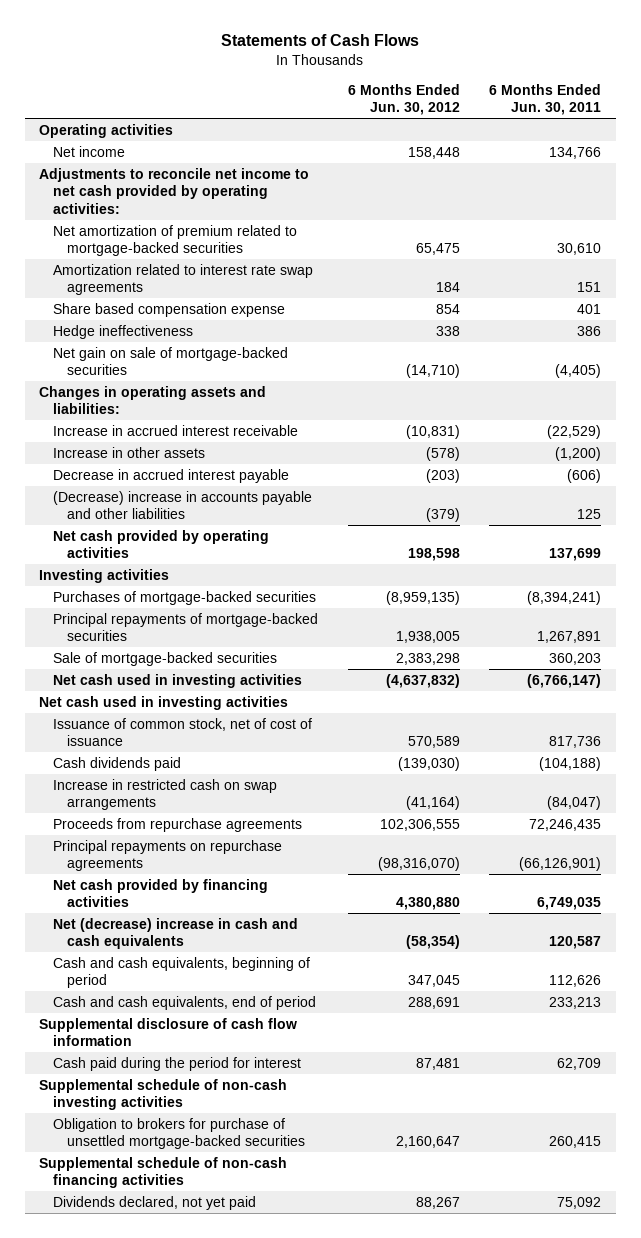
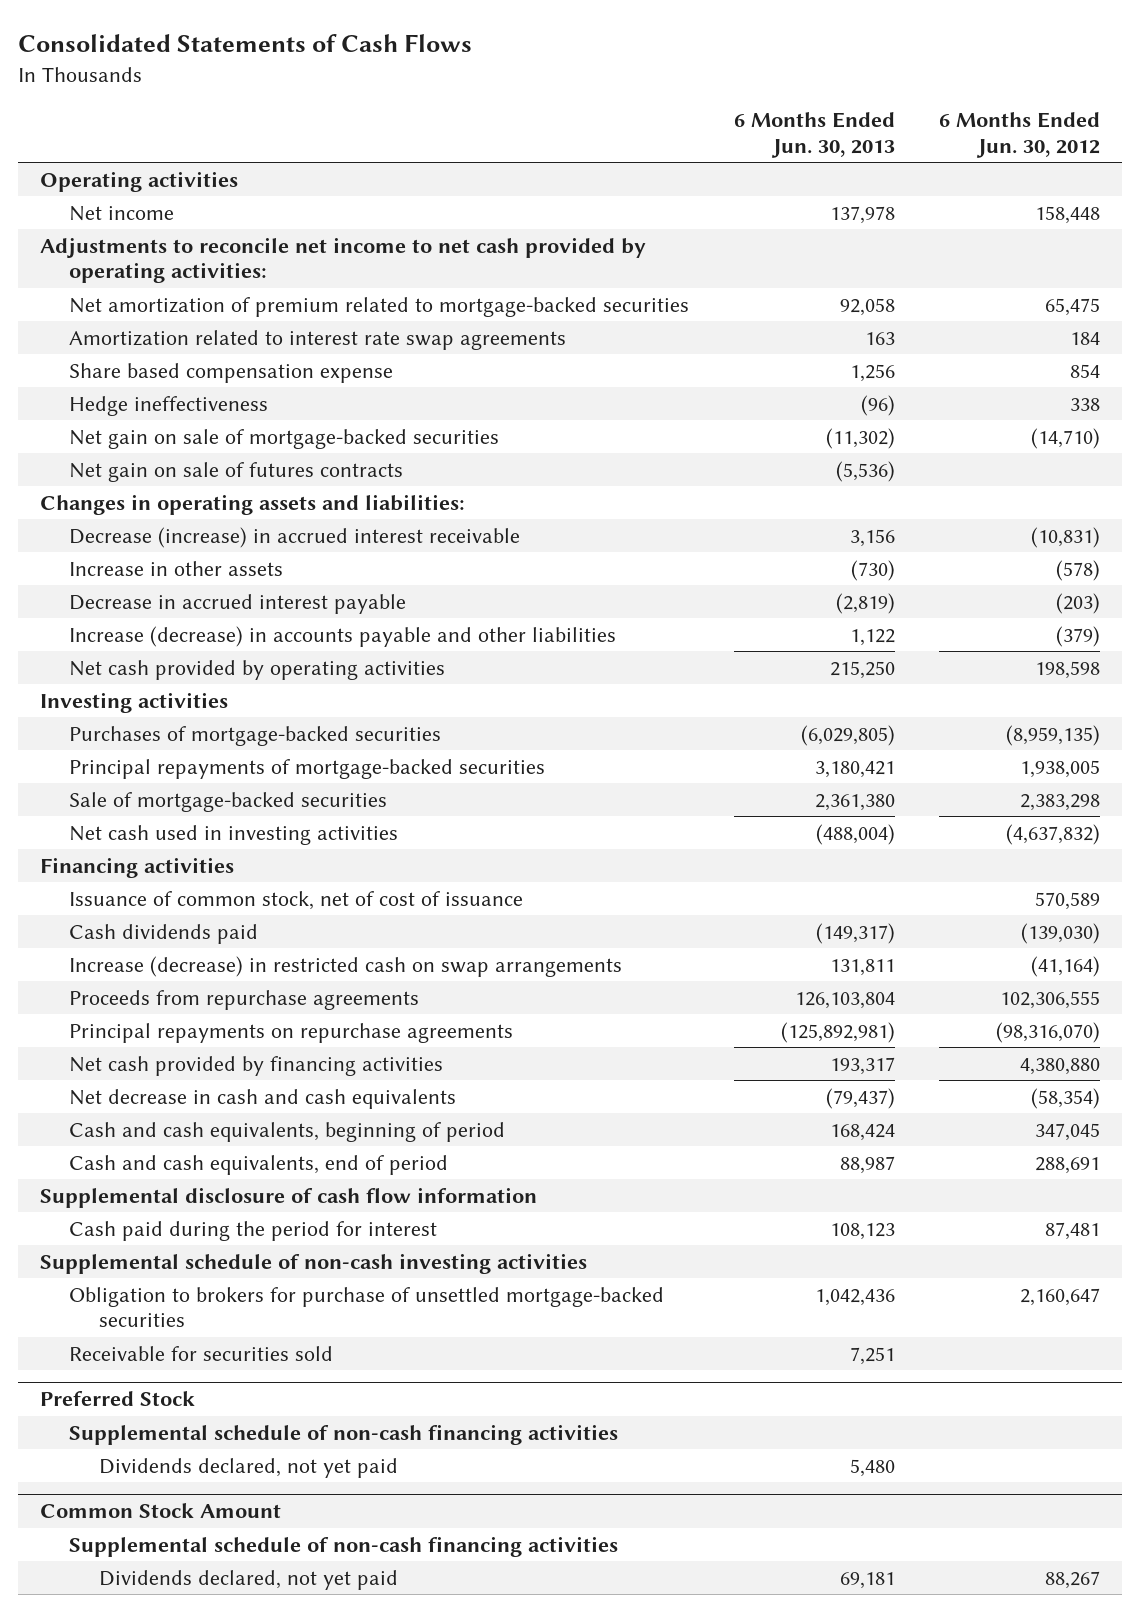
[221,34,420,47] Statements of Cash Flows -> [17,33,472,52] Consolidated Statements of Cash Flows
[489,83,602,116] 6 Months Ended Jun. 30, 2011 -> none
none -> [733,112,895,158] 6 Months Ended Jun. 30, 2013
none -> [69,461,404,482] Net gain on sale of futures contracts
[53,424,299,436] Increase in accrued interest receivable -> [69,526,521,548] Decrease (increase) in accrued interest receivable
[53,490,313,520] (Decrease) increase in accounts payable and other liabilities -> [69,625,617,647] Increase (decrease) in accounts payable and other liabilities
[39,695,289,710] Net cash used in investing activities -> [39,856,234,878] Financing activities
[53,778,278,811] Increase in restricted cash on swap arrangements -> [69,955,623,977] Increase (decrease) in restricted cash on swap arrangements
[53,917,299,950] Net (decrease) increase in cash and cash equivalents -> [69,1088,457,1109] Net decrease in cash and cash equivalents
none -> [69,1345,334,1361] Receivable for securities sold
none -> [39,1391,195,1407] Preferred Stock
none -> [98,1457,398,1478] Dividends declared, not yet paid
none -> [39,1503,281,1519] Common Stock Amount
none -> [69,1535,619,1557] Supplemental schedule of non-cash financing activities

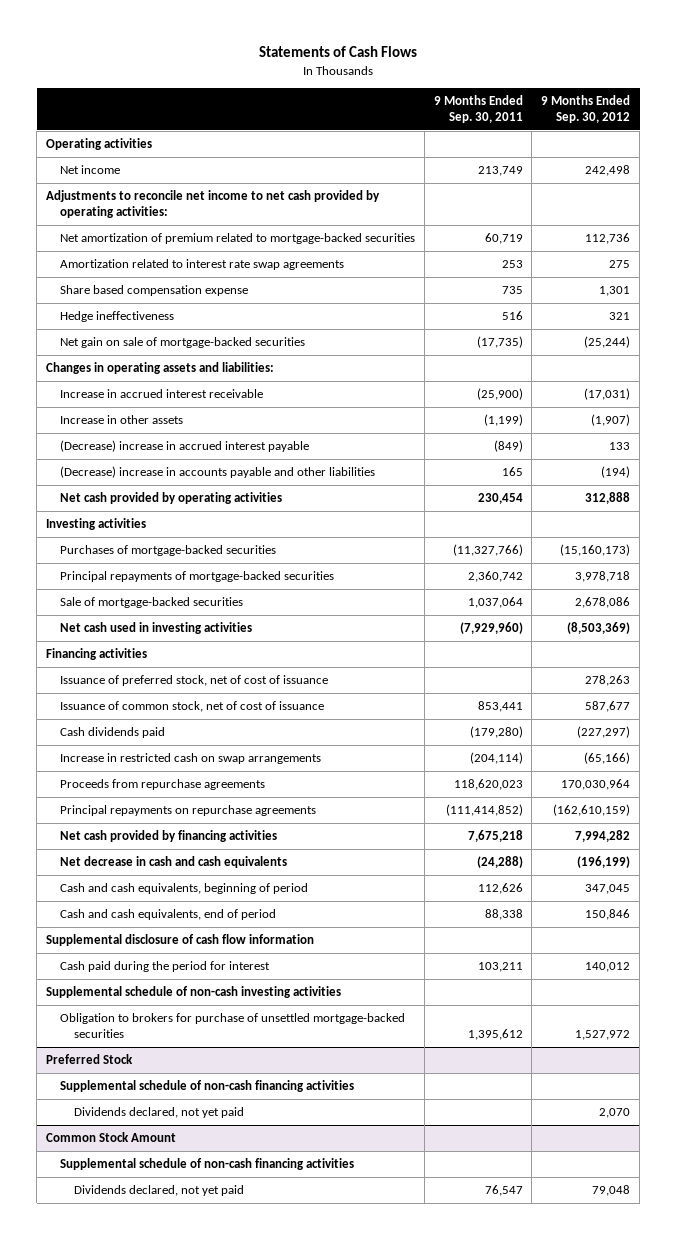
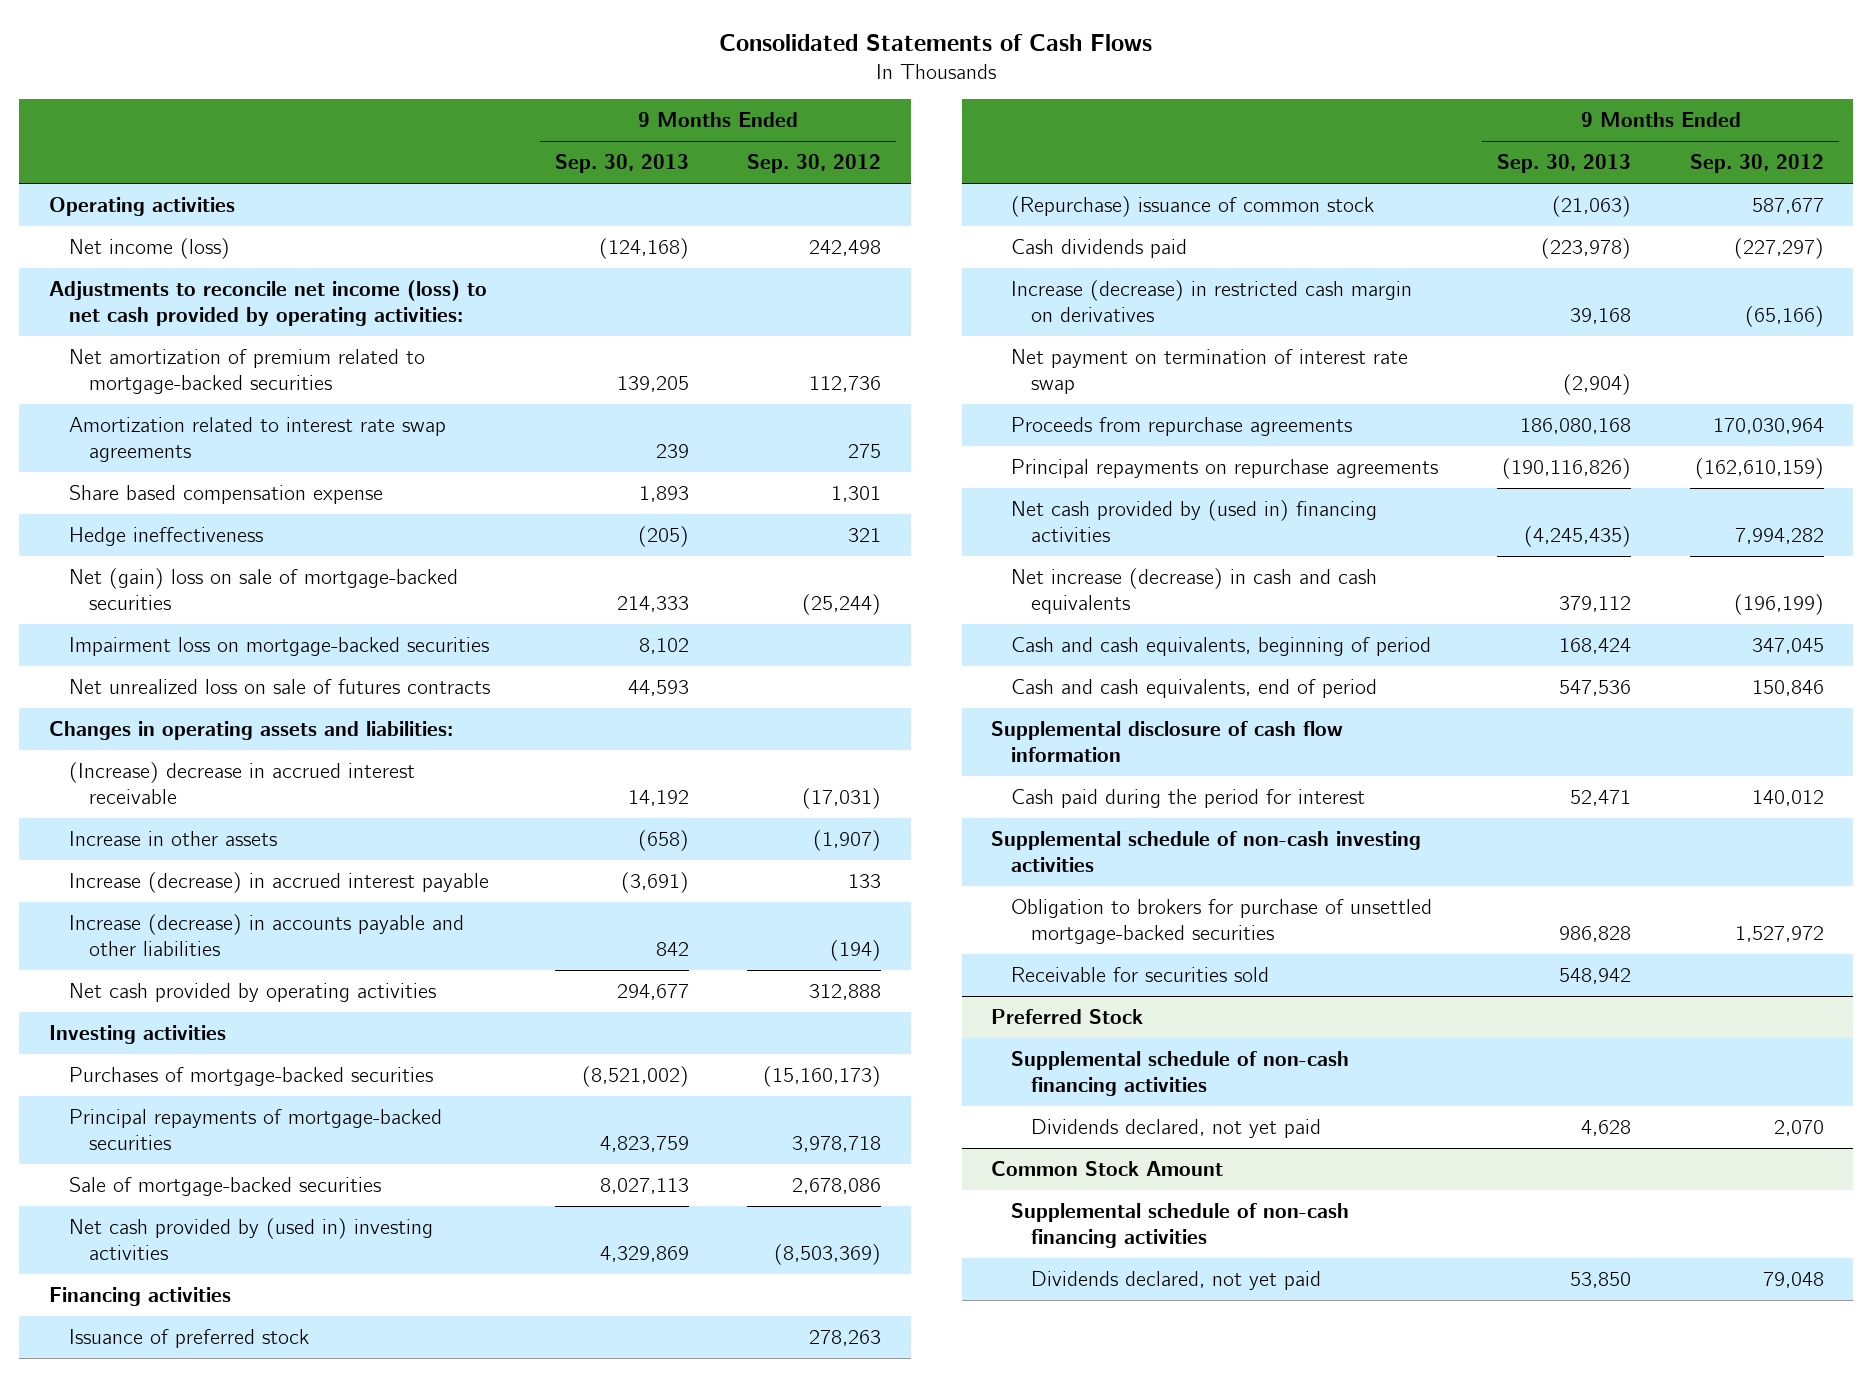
[259,46,418,58] Statements of Cash Flows -> [719,33,1153,51] Consolidated Statements of Cash Flows
[433,95,523,124] 9 Months Ended Sep. 30, 2011 -> none
none -> [554,154,689,174] Sep. 30, 2013
[59,165,120,175] Net income -> [68,238,230,260] Net income (loss)
[46,190,381,219] Adjustments to reconcile net income to net cash provided by operating activities: -> [48,280,487,327] Adjustments to reconcile net income (loss) to net cash provided by operating activities:
[59,337,305,349] Net gain on sale of mortgage-backed securities -> [68,568,458,611] Net (gain) loss on sale of mortgage-backed securities
none -> [68,637,489,657] Impairment loss on mortgage-backed securities
none -> [68,679,490,695] Net unrealized loss on sale of futures contracts
[59,389,263,399] Increase in accrued interest receivable -> [68,762,415,805] (Increase) decrease in accrued interest receivable
[59,440,309,453] (Decrease) increase in accrued interest payable -> [68,872,489,894] Increase (decrease) in accrued interest payable
[59,466,375,479] (Decrease) increase in accounts payable and other liabilities -> [68,914,464,957] Increase (decrease) in accounts payable and other liabilities
[59,622,252,635] Net cash used in investing activities -> [68,1218,433,1261] Net cash provided by (used in) investing activities
[59,675,328,687] Issuance of preferred stock, net of cost of issuance -> [68,1329,309,1349] Issuance of preferred stock
[59,701,324,713] Issuance of common stock, net of cost of issuance -> [1011,196,1375,218] (Repurchase) issuance of common stock
[59,753,321,765] Increase in restricted cash on swap arrangements -> [1011,280,1413,323] Increase (decrease) in restricted cash margin on derivatives
none -> [1011,349,1409,395] Net payment on termination of interest rate swap
[59,830,277,843] Net cash provided by financing activities -> [1011,500,1378,543] Net cash provided by (used in) financing activities
[59,856,287,869] Net decrease in cash and cash equivalents -> [1011,568,1378,615] Net increase (decrease) in cash and cash equivalents
none -> [1011,967,1270,983] Receivable for securities sold

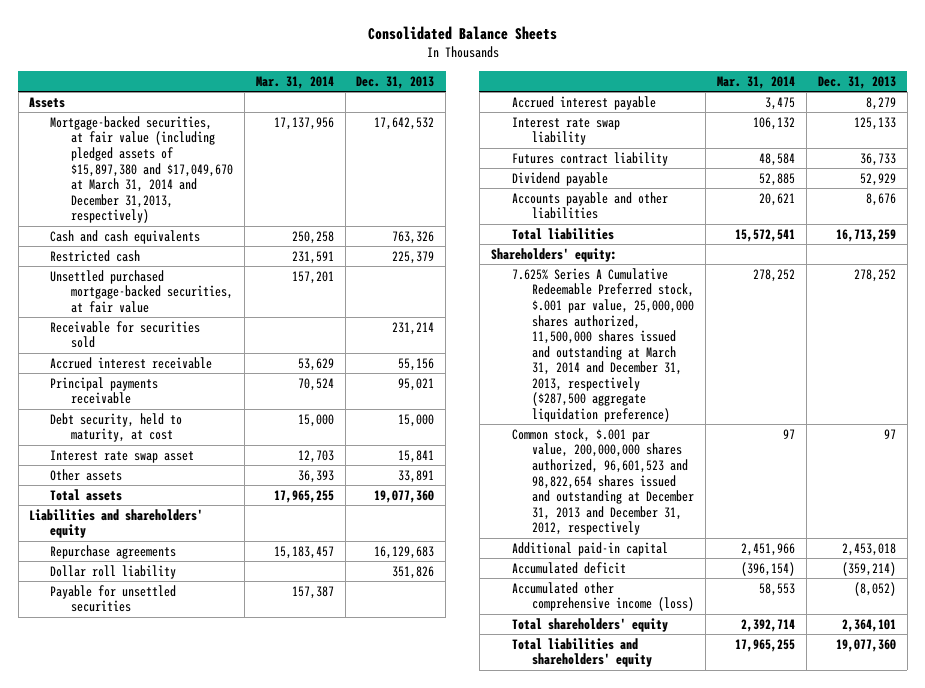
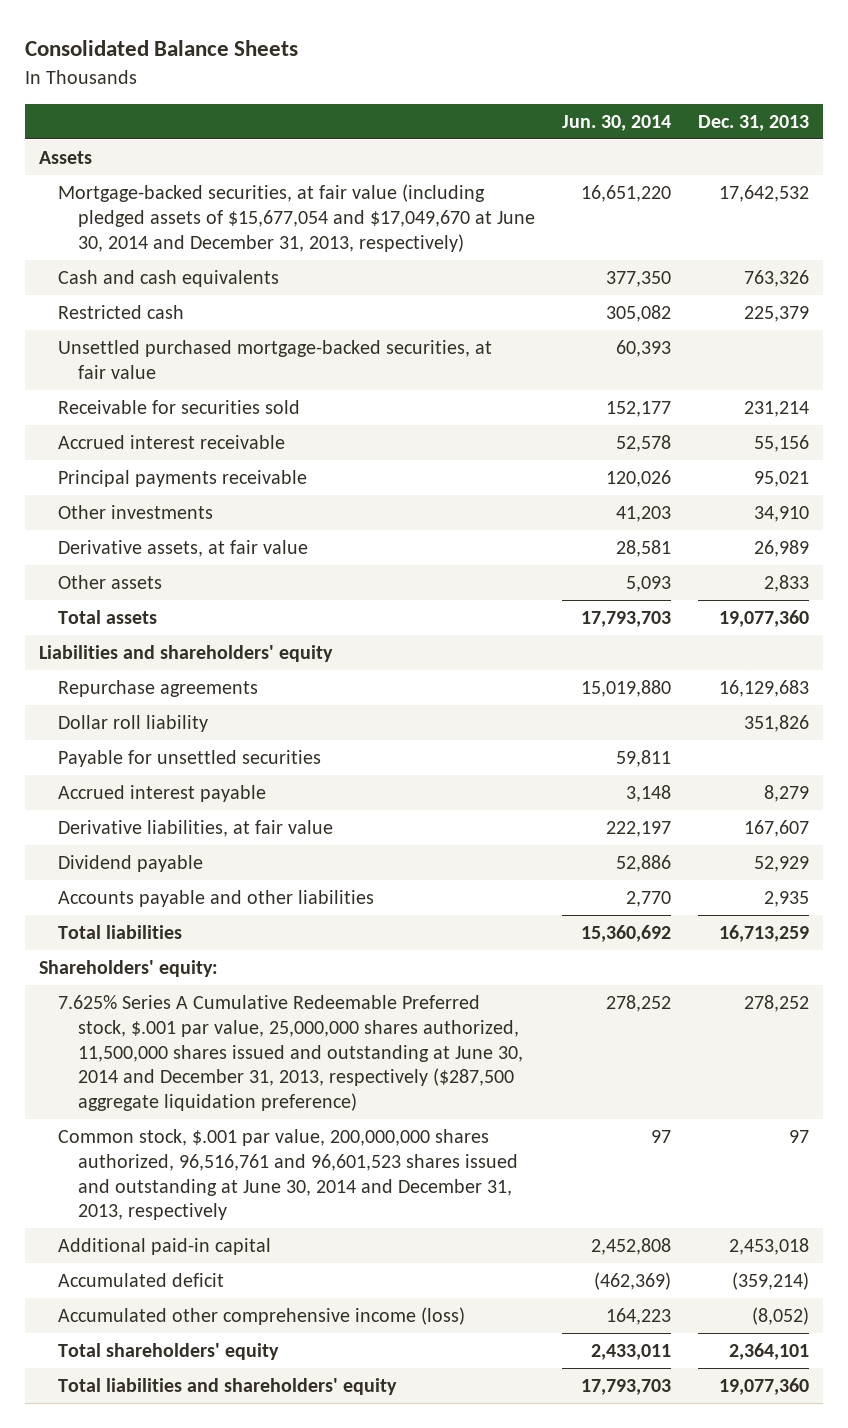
[255,75,334,89] Mar. 31, 2014 -> none
none -> [562,114,672,131] Jun. 30, 2014
[50,115,234,224] Mortgage-backed securities, at fair value (including pledged assets of $15,897,380 and $17,049,670 at March 31, 2014 and December 31,2013, respectively) -> [58,184,535,252] Mortgage-backed securities, at fair value (including pledged assets of $15,677,054 and $17,049,670 at June 30, 2014 and December 31, 2013, respectively)
[50,412,183,443] Debt security, held to maturity, at cost -> none
[50,449,195,463] Interest rate swap asset -> none
none -> [58,505,214,520] Other investments
none -> [58,540,309,558] Derivative assets, at fair value
[398,469,435,483] 33,891 -> [764,575,810,593] 2,833
[511,116,620,146] Interest rate swap liability -> none
[511,151,668,166] Futures contract liability -> none
none -> [58,820,334,838] Derivative liabilities, at fair value
[865,192,896,206] 8,676 -> [764,891,810,908] 2,935
[511,267,695,422] 7.625% Series A Cumulative Redeemable Preferred stock, $.001 par value, 25,000,000 shares authorized, 11,500,000 shares issued and outstanding at March 31, 2014 and December 31, 2013, respectively ($287,500 aggregate liquidation preference) -> [58,995,523,1112] 7.625% Series A Cumulative Redeemable Preferred stock, $.001 par value, 25,000,000 shares authorized, 11,500,000 shares issued and outstanding at June 30, 2014 and December 31, 2013, respectively ($287,500 aggregate liquidation preference)
[511,427,695,536] Common stock, $.001 par value, 200,000,000 shares authorized, 96,601,523 and 98,822,654 shares issued and outstanding at December 31, 2013 and December 31, 2012, respectively -> [58,1129,518,1221] Common stock, $.001 par value, 200,000,000 shares authorized, 96,516,761 and 96,601,523 shares issued and outstanding at June 30, 2014 and December 31, 2013, respectively

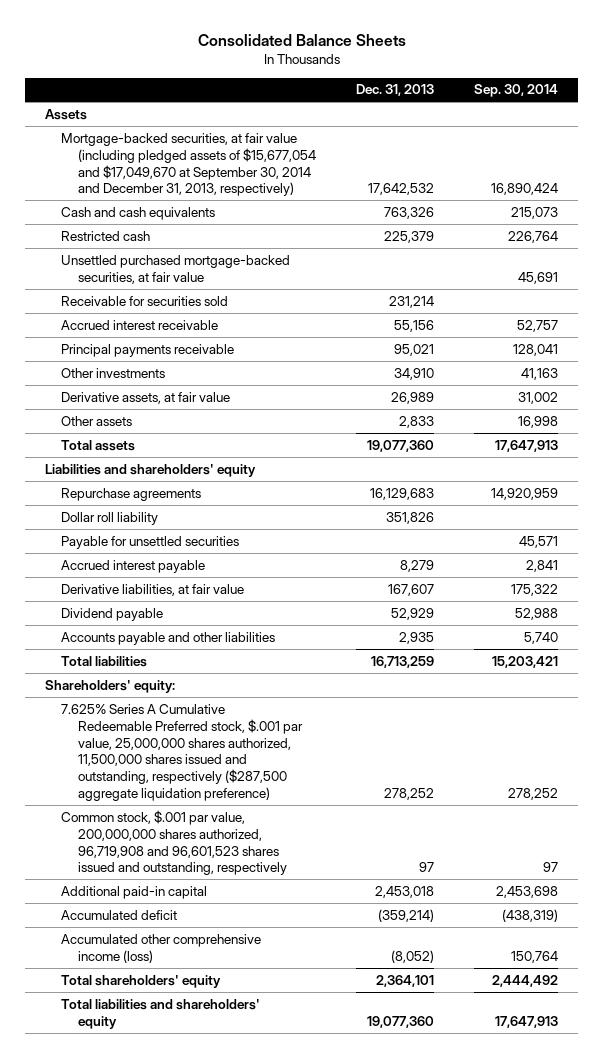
[562,114,672,131] Jun. 30, 2014 -> none
none -> [474,84,559,98] Sep. 30, 2014
[58,184,535,252] Mortgage-backed securities, at fair value (including pledged assets of $15,677,054 and $17,049,670 at June 30, 2014 and December 31, 2013, respectively) -> [61,132,317,197] Mortgage-backed securities, at fair value (including pledged assets of $15,677,054 and $17,049,670 at September 30, 2014 and December 31, 2013, respectively)
[58,995,523,1112] 7.625% Series A Cumulative Redeemable Preferred stock, $.001 par value, 25,000,000 shares authorized, 11,500,000 shares issued and outstanding at June 30, 2014 and December 31, 2013, respectively ($287,500 aggregate liquidation preference) -> [61,703,304,802] 7.625% Series A Cumulative Redeemable Preferred stock, $.001 par value, 25,000,000 shares authorized, 11,500,000 shares issued and outstanding, respectively ($287,500 aggregate liquidation preference)
[58,1129,518,1221] Common stock, $.001 par value, 200,000,000 shares authorized, 96,516,761 and 96,601,523 shares issued and outstanding at June 30, 2014 and December 31, 2013, respectively -> [61,809,288,876] Common stock, $.001 par value, 200,000,000 shares authorized, 96,719,908 and 96,601,523 shares issued and outstanding, respectively

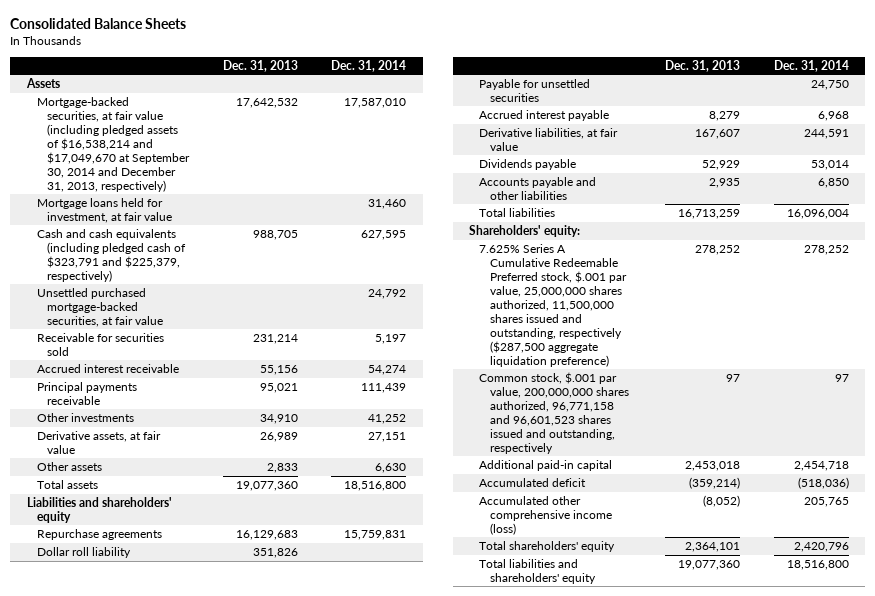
[474,84,559,98] Sep. 30, 2014 -> none
none -> [331,59,407,72] Dec. 31, 2014
[61,206,216,220] Cash and cash equivalents -> none
[61,230,151,241] Restricted cash -> none
[61,132,317,197] Mortgage-backed securities, at fair value (including pledged assets of $15,677,054 and $17,049,670 at September 30, 2014 and December 31, 2013, respectively) -> [37,97,191,192] Mortgage-backed securities, at fair value (including pledged assets of $16,538,214 and $17,049,670 at September 30, 2014 and December 31, 2013, respectively)
none -> [37,198,173,224] Mortgage loans held for investment, at fair value
none -> [37,229,187,282] Cash and cash equivalents (including pledged cash of $323,791 and $225,379, respectively)
[61,607,164,621] Dividend payable -> [479,159,577,171] Dividends payable
[61,809,288,876] Common stock, $.001 par value, 200,000,000 shares authorized, 96,719,908 and 96,601,523 shares issued and outstanding, respectively -> [479,372,629,454] Common stock, $.001 par value, 200,000,000 shares authorized, 96,771,158 and 96,601,523 shares issued and outstanding, respectively

